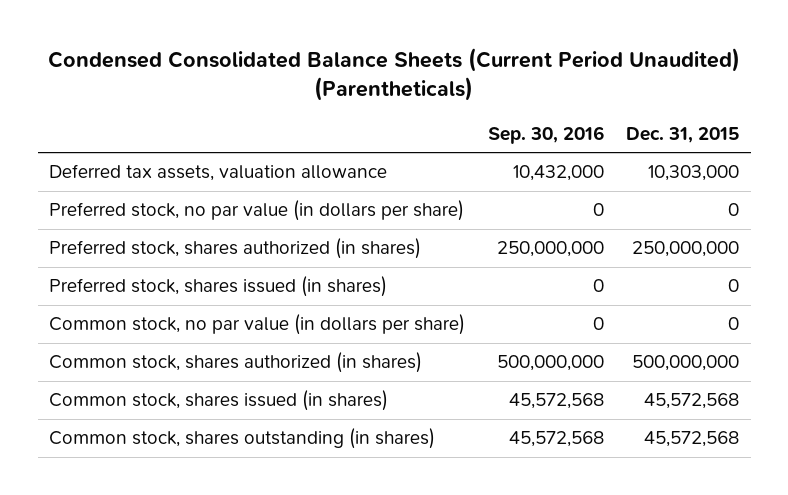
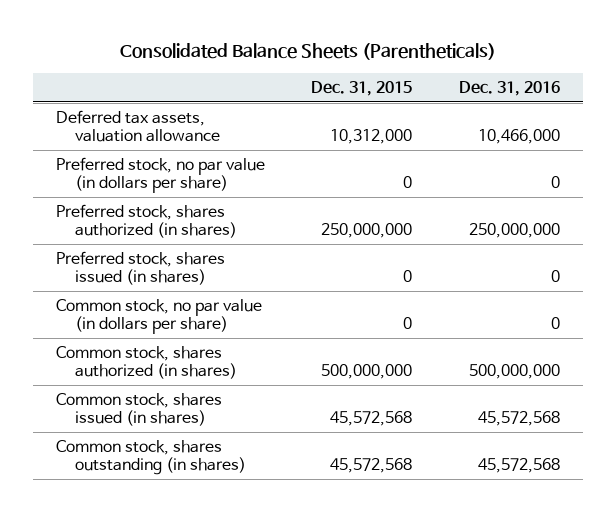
[48,47,741,102] Condensed Consolidated Balance Sheets (Current Period Unaudited) (Parentheticals) -> [119,43,496,61] Consolidated Balance Sheets (Parentheticals)
[487,126,604,145] Sep. 30, 2016 -> none
none -> [458,81,560,97] Dec. 31, 2016
[648,165,740,182] 10,303,000 -> [330,129,413,145] 10,312,000

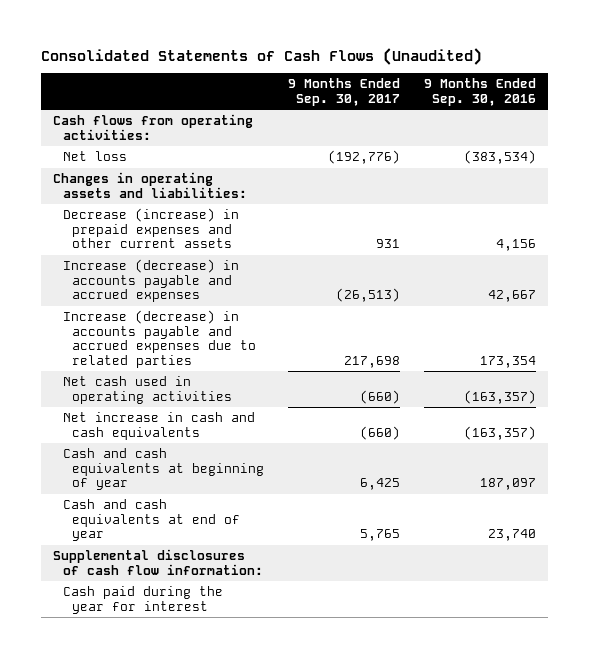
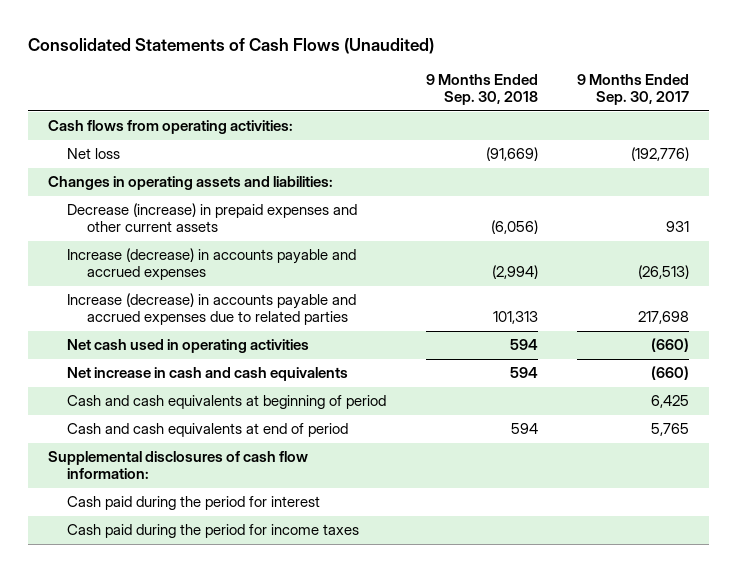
[423,78,536,106] 9 Months Ended Sep. 30, 2016 -> none
none -> [425,74,538,106] 9 Months Ended Sep. 30, 2018
[62,448,265,491] Cash and cash equivalents at beginning of year -> [67,395,387,410] Cash and cash equivalents at beginning of period
[62,499,241,542] Cash and cash equivalents at end of year -> [67,423,349,438] Cash and cash equivalents at end of period
[62,586,223,614] Cash paid during the year for interest -> [67,496,321,511] Cash paid during the period for interest
none -> [67,524,360,539] Cash paid during the period for income taxes

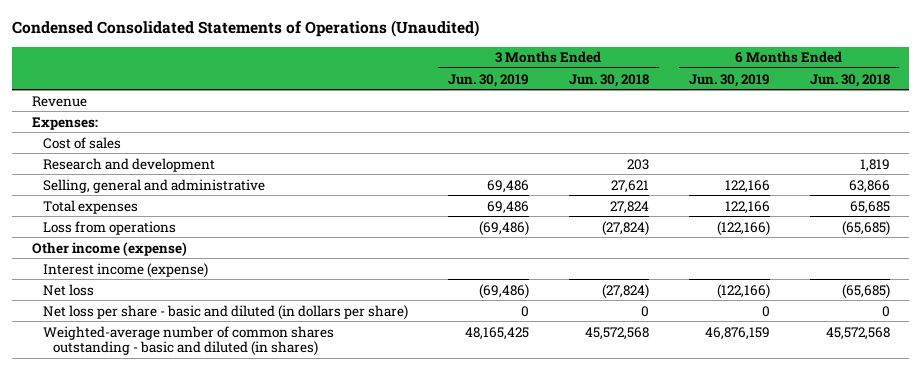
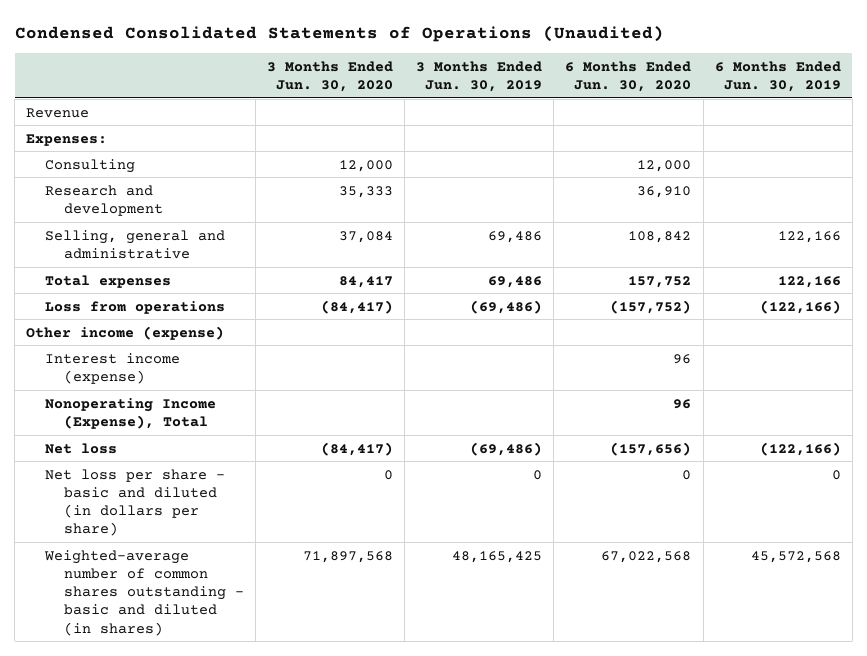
[568,73,649,87] Jun. 30, 2018 -> none
[809,73,890,87] Jun. 30, 2018 -> none
none -> [266,60,393,93] 3 Months Ended Jun. 30, 2020
none -> [565,60,692,93] 6 Months Ended Jun. 30, 2020
[42,136,121,149] Cost of sales -> none
none -> [44,158,135,173] Consulting
none -> [44,397,216,429] Nonoperating Income (Expense), Total
[704,326,770,340] 46,876,159 -> [750,550,841,563] 45,572,568

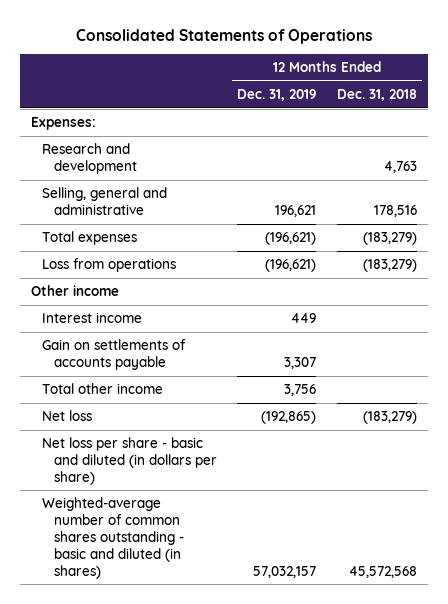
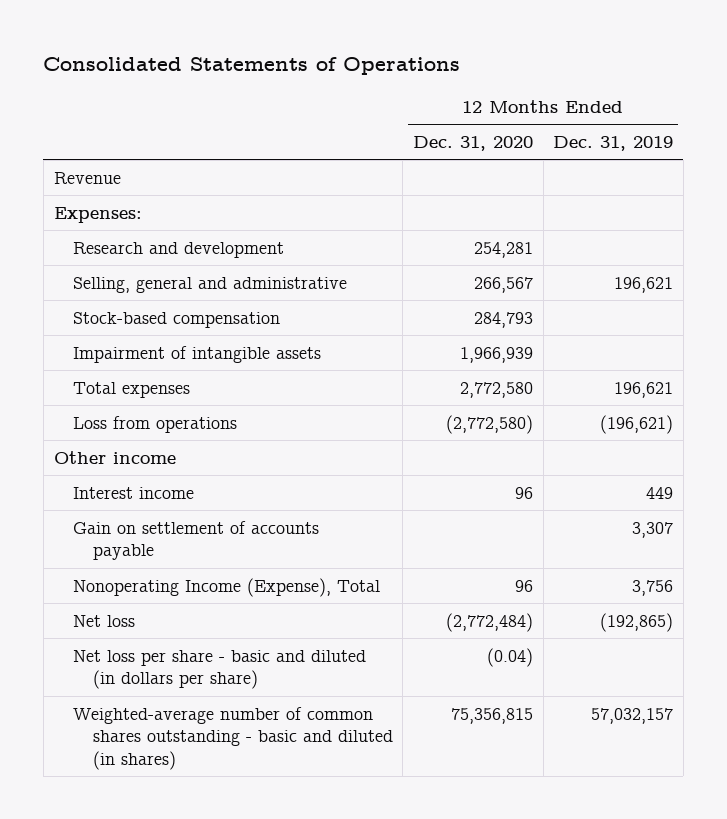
[337,88,418,101] Dec. 31, 2018 -> none
none -> [412,136,533,152] Dec. 31, 2020
none -> [53,171,121,184] Revenue
none -> [73,311,281,328] Stock-based compensation
none -> [73,345,322,363] Impairment of intangible assets
[265,232,317,246] (196,621) -> [614,381,674,398] 196,621
[42,339,187,370] Gain on settlements of accounts payable -> [73,520,320,561] Gain on settlement of accounts payable
[42,383,164,395] Total other income -> [73,577,381,597] Nonoperating Income (Expense), Total

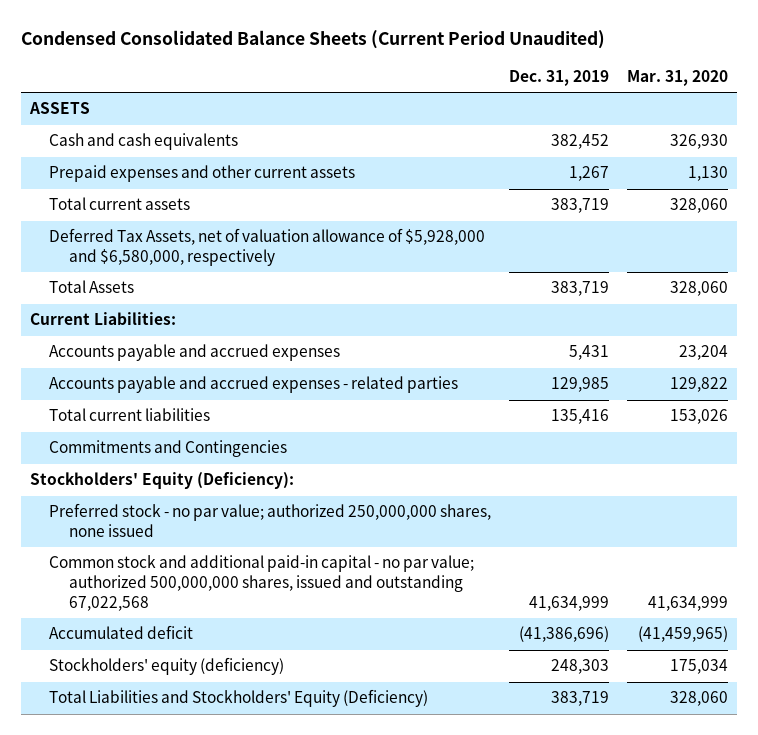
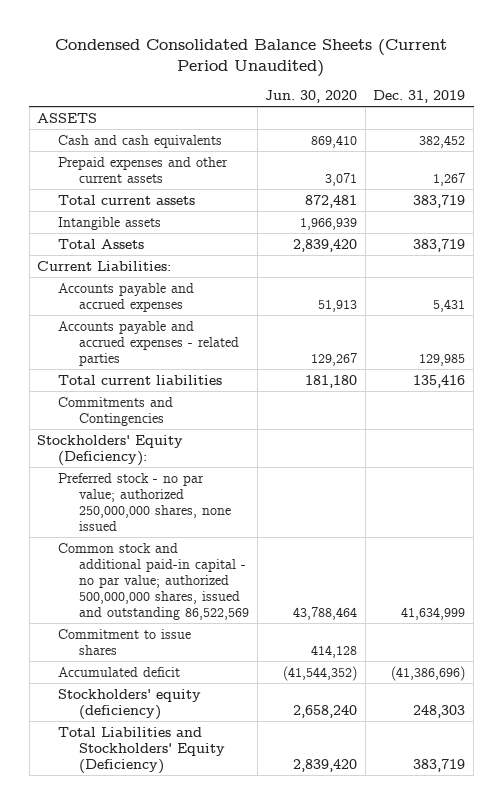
[627,69,729,86] Mar. 31, 2020 -> none
none -> [265,90,358,104] Jun. 30, 2020
[49,228,486,267] Deferred Tax Assets, net of valuation allowance of $5,928,000 and $6,580,000, respectively -> none
none -> [58,216,162,230] Intangible assets
[49,555,475,611] Common stock and additional paid-in capital - no par value; authorized 500,000,000 shares, issued and outstanding 67,022,568 -> [58,542,250,620] Common stock and additional paid-in capital - no par value; authorized 500,000,000 shares, issued and outstanding 86,522,569
none -> [58,628,192,655] Commitment to issue shares

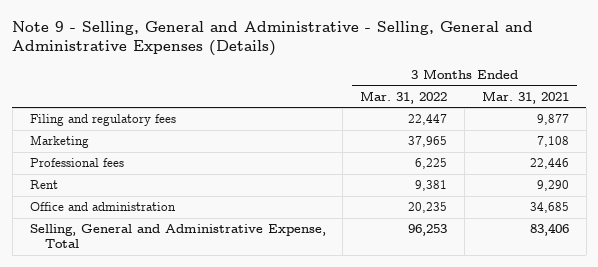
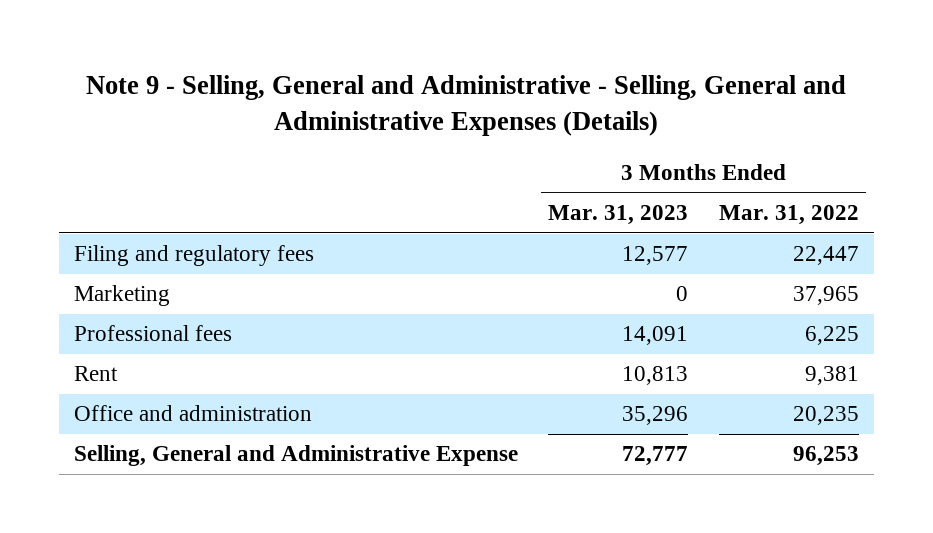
[481,90,569,104] Mar. 31, 2021 -> none
none -> [548,205,689,226] Mar. 31, 2023
[29,224,326,249] Selling, General and Administrative Expense, Total -> [73,445,518,467] Selling, General and Administrative Expense

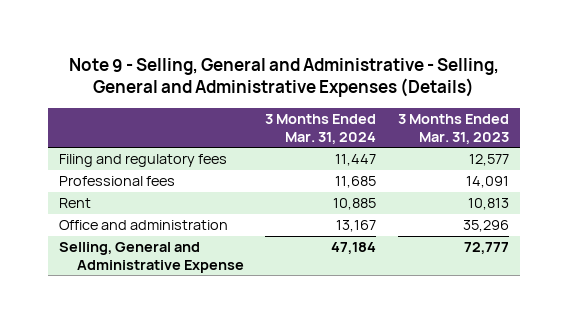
[718,205,859,226] Mar. 31, 2022 -> none
none -> [265,114,377,144] 3 Months Ended Mar. 31, 2024
[73,285,170,307] Marketing -> none

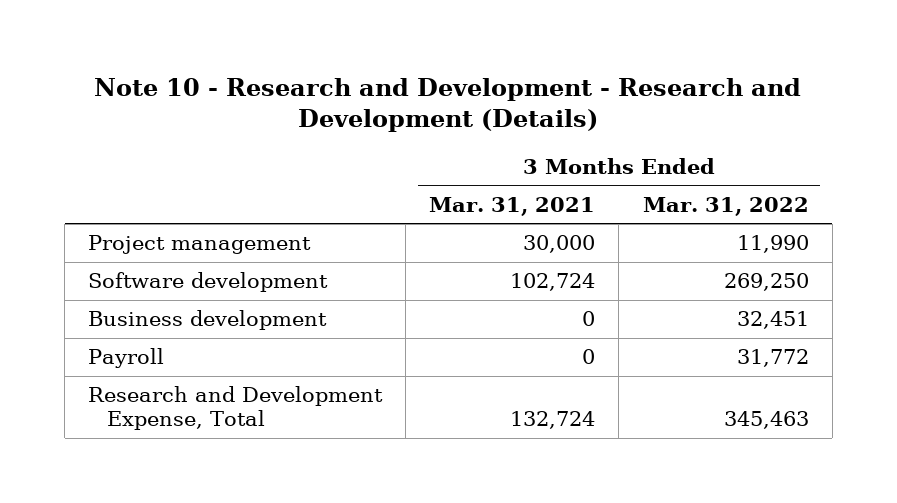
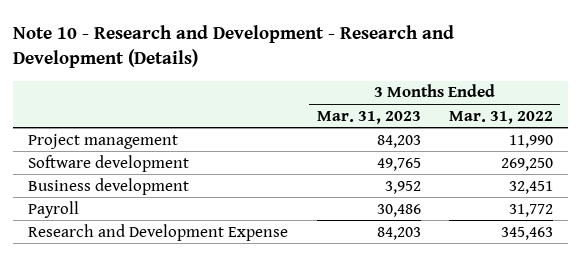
[429,196,596,216] Mar. 31, 2021 -> none
none -> [316,110,421,124] Mar. 31, 2023
[88,386,384,431] Research and Development Expense, Total -> [27,223,288,241] Research and Development Expense

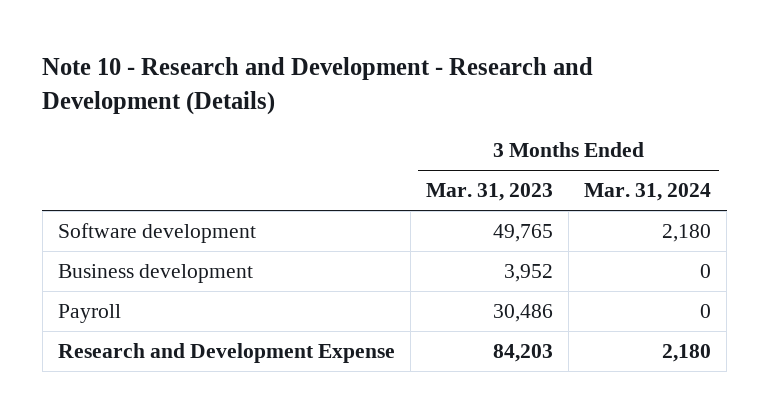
[449,110,554,124] Mar. 31, 2022 -> none
none -> [584,183,712,202] Mar. 31, 2024
[27,133,178,149] Project management -> none

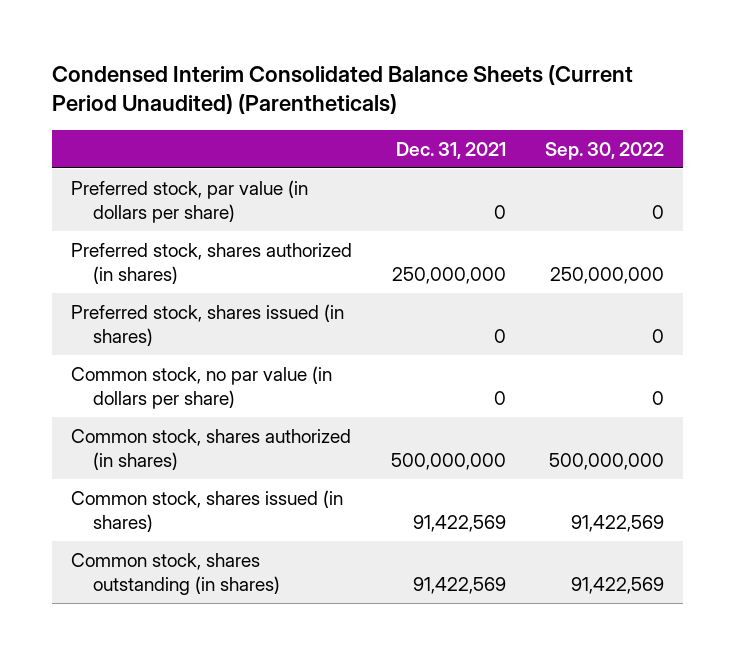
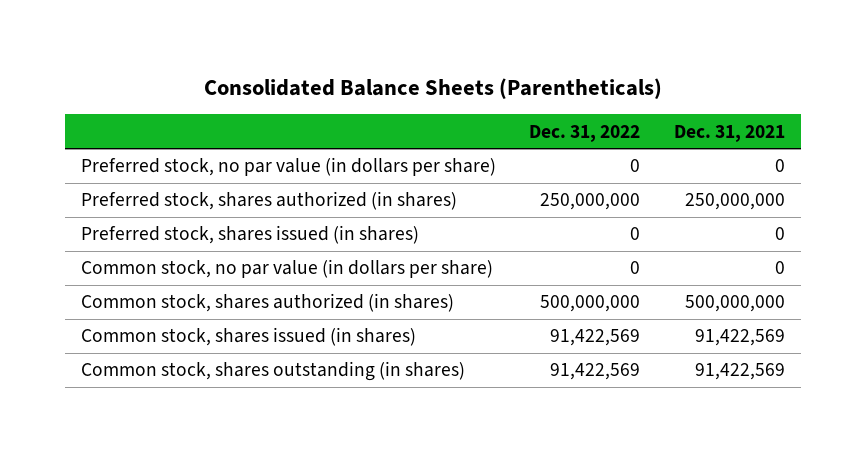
[51,64,633,115] Condensed Interim Consolidated Balance Sheets (Current Period Unaudited) (Parentheticals) -> [203,77,662,99] Consolidated Balance Sheets (Parentheticals)
[544,142,664,161] Sep. 30, 2022 -> none
none -> [529,124,641,142] Dec. 31, 2022
[71,179,309,223] Preferred stock, par value (in dollars per share) -> [81,157,497,177] Preferred stock, no par value (in dollars per share)

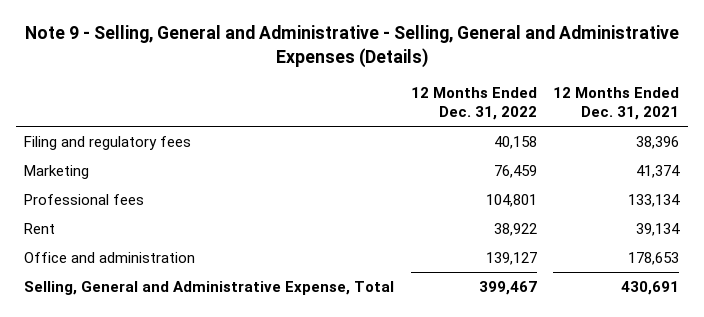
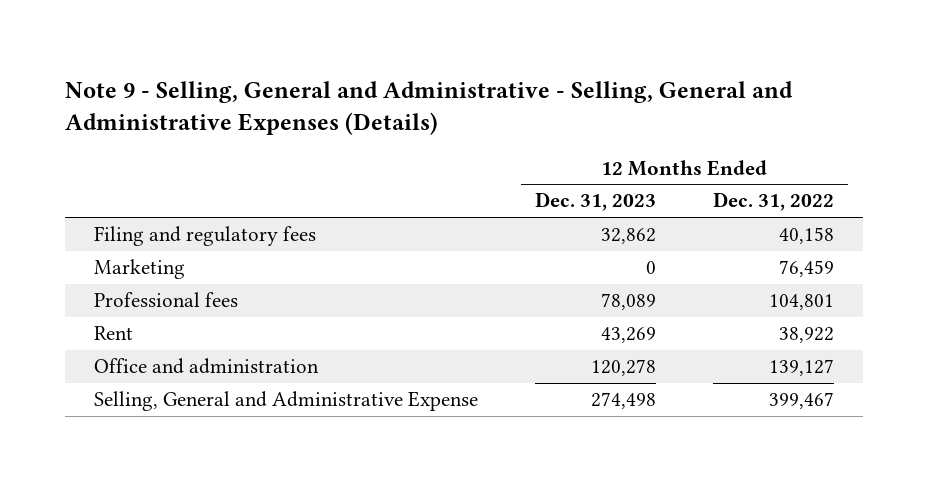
[553,86,680,120] 12 Months Ended Dec. 31, 2021 -> none
none -> [534,192,656,212] Dec. 31, 2023
[24,281,395,296] Selling, General and Administrative Expense, Total -> [93,391,478,412] Selling, General and Administrative Expense

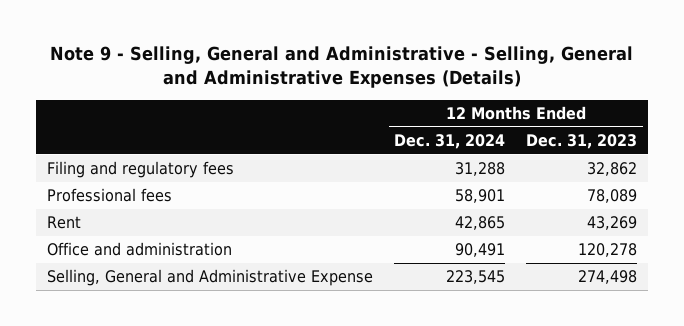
[713,192,835,212] Dec. 31, 2022 -> none
none -> [393,133,505,149] Dec. 31, 2024
[93,259,185,280] Marketing -> none

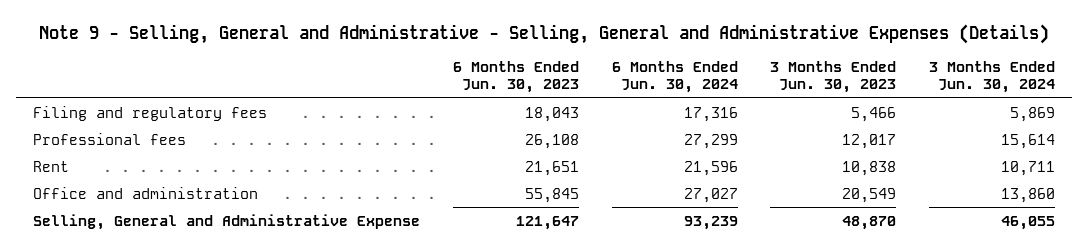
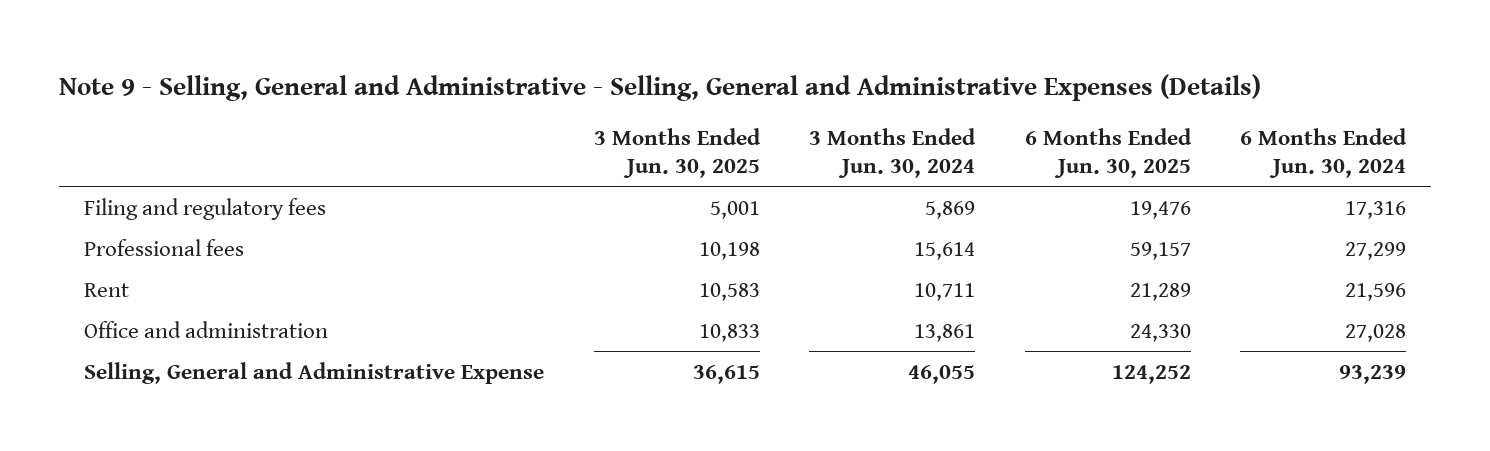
[452,61,579,94] 6 Months Ended Jun. 30, 2023 -> none
[770,61,897,94] 3 Months Ended Jun. 30, 2023 -> none
none -> [593,128,761,178] 3 Months Ended Jun. 30, 2025
none -> [1024,128,1192,178] 6 Months Ended Jun. 30, 2025
[683,187,738,203] 27,027 -> [1345,323,1407,342] 27,028
[1001,187,1056,203] 13,860 -> [914,323,976,342] 13,861

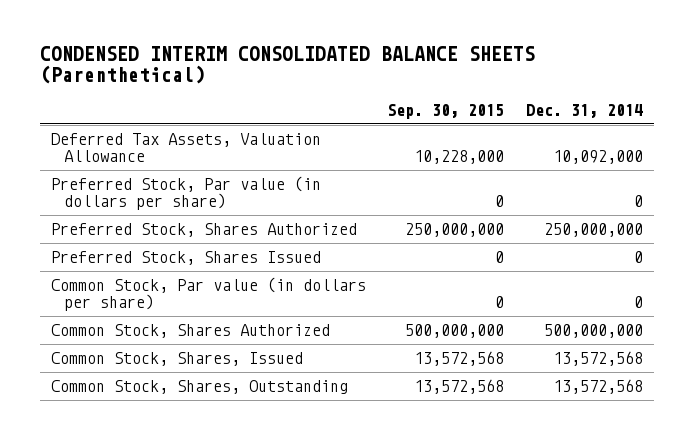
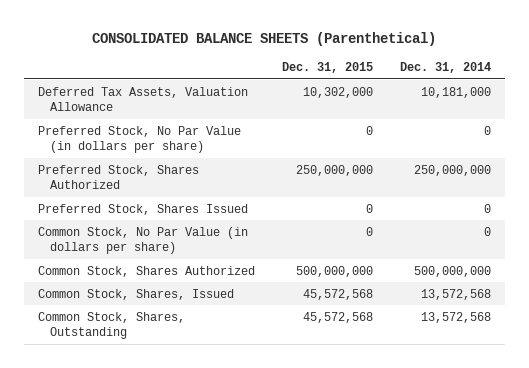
[39,46,535,85] CONDENSED INTERIM CONSOLIDATED BALANCE SHEETS (Parenthetical) -> [92,32,437,47] CONSOLIDATED BALANCE SHEETS (Parenthetical)
[387,104,505,120] Sep. 30, 2015 -> none
none -> [281,62,373,74] Dec. 31, 2015
[553,150,644,165] 10,092,000 -> [421,86,492,98] 10,181,000
[50,176,321,211] Preferred Stock, Par value (in dollars per share) -> [37,125,241,154] Preferred Stock, No Par Value (in dollars per share)
[50,277,366,312] Common Stock, Par value (in dollars per share) -> [37,226,248,255] Common Stock, No Par Value (in dollars per share)

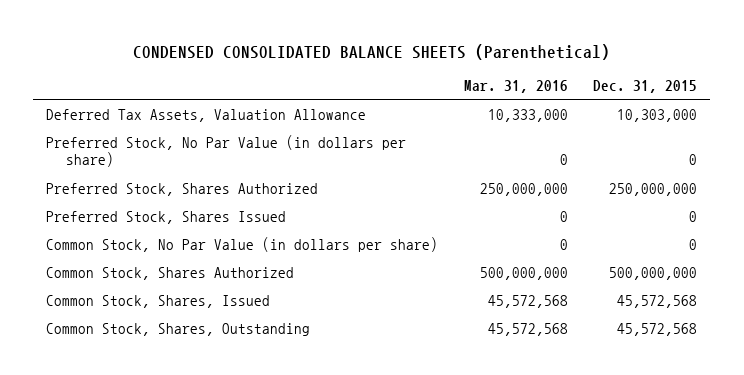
[92,32,437,47] CONSOLIDATED BALANCE SHEETS (Parenthetical) -> [132,43,610,60] CONDENSED CONSOLIDATED BALANCE SHEETS (Parenthetical)
[400,62,492,74] Dec. 31, 2014 -> none
none -> [463,80,568,94] Mar. 31, 2016
[302,86,373,98] 10,302,000 -> [617,108,698,122] 10,303,000

